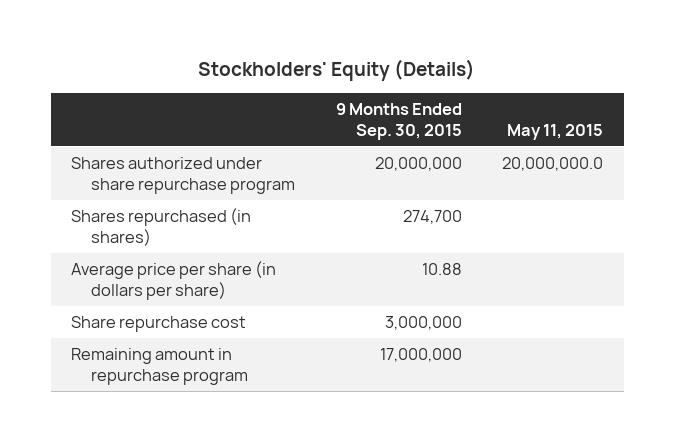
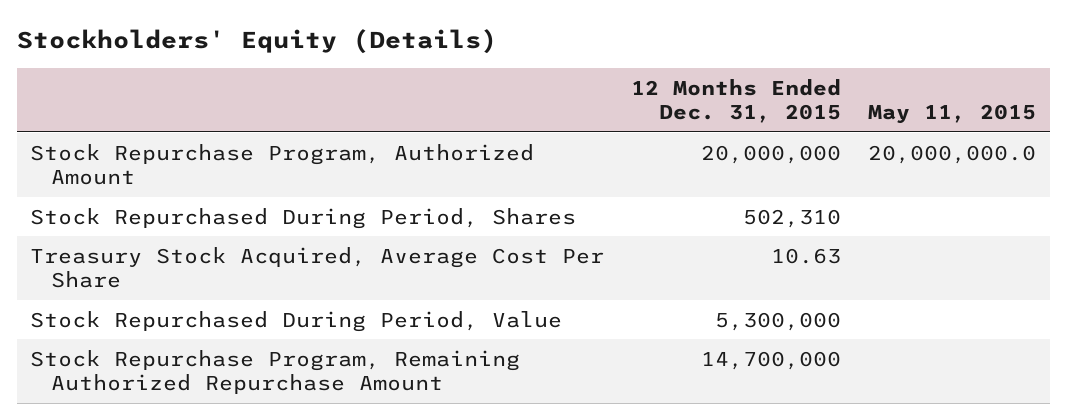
[335,102,462,140] 9 Months Ended Sep. 30, 2015 -> none
none -> [631,78,842,123] 12 Months Ended Dec. 31, 2015
[71,157,296,194] Shares authorized under share repurchase program -> [30,143,535,185] Stock Repurchase Program, Authorized Amount
[71,208,252,246] Shares repurchased (in shares) -> [30,207,577,229] Stock Repurchased During Period, Shares
[71,261,277,300] Average price per share (in dollars per share) -> [30,246,605,288] Treasury Stock Acquired, Average Cost Per Share
[71,316,247,333] Share repurchase cost -> [30,310,563,332] Stock Repurchased During Period, Value
[71,348,249,385] Remaining amount in repurchase program -> [30,349,521,394] Stock Repurchase Program, Remaining Authorized Repurchase Amount

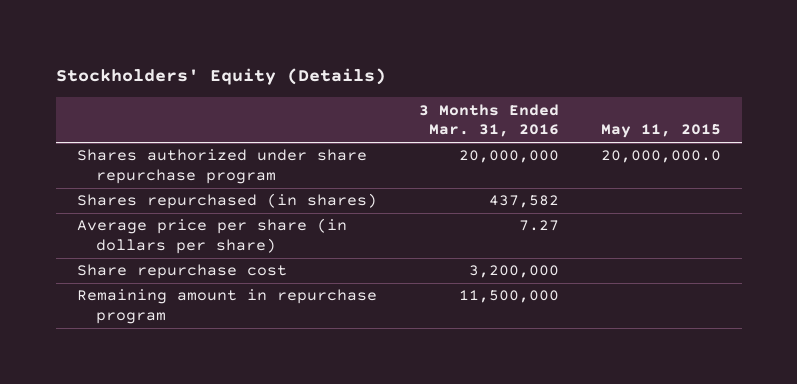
[631,78,842,123] 12 Months Ended Dec. 31, 2015 -> none
none -> [418,103,559,138] 3 Months Ended Mar. 31, 2016
[30,143,535,185] Stock Repurchase Program, Authorized Amount -> [76,149,367,184] Shares authorized under share repurchase program
[30,207,577,229] Stock Repurchased During Period, Shares -> [76,193,377,210] Shares repurchased (in shares)
[30,246,605,288] Treasury Stock Acquired, Average Cost Per Share -> [76,218,347,254] Average price per share (in dollars per share)
[30,310,563,332] Stock Repurchased During Period, Value -> [76,264,287,280] Share repurchase cost
[30,349,521,394] Stock Repurchase Program, Remaining Authorized Repurchase Amount -> [76,289,377,324] Remaining amount in repurchase program

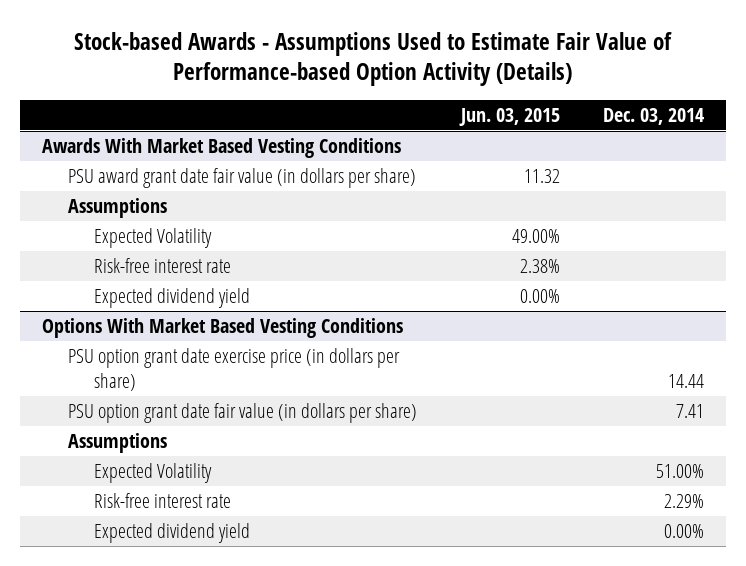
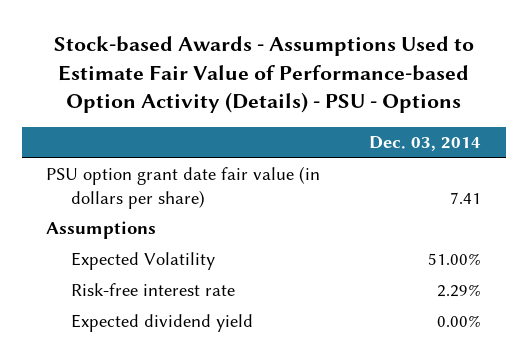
[74,32,673,87] Stock-based Awards - Assumptions Used to Estimate Fair Value of Performance-based Option Activity (Details) -> [53,35,474,114] Stock-based Awards - Assumptions Used to Estimate Fair Value of Performance-based Option Activity (Details) - PSU - Options
[458,107,560,126] Jun. 03, 2015 -> none
[41,138,401,159] Awards With Market Based Vesting Conditions -> none
[67,168,416,189] PSU award grant date fair value (in dollars per share) -> none
[67,198,167,219] Assumptions -> none
[94,228,213,249] Expected Volatility -> none
[94,258,232,274] Risk-free interest rate -> none
[94,288,251,309] Expected dividend yield -> none
[41,318,403,339] Options With Market Based Vesting Conditions -> none
[67,348,400,391] PSU option grant date exercise price (in dollars per share) -> none

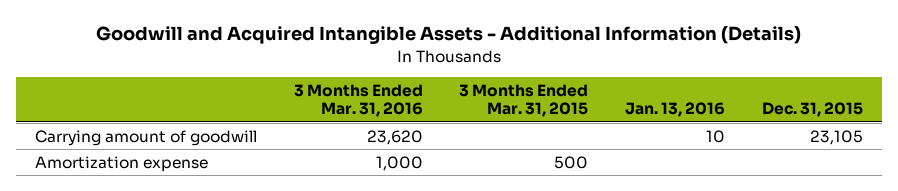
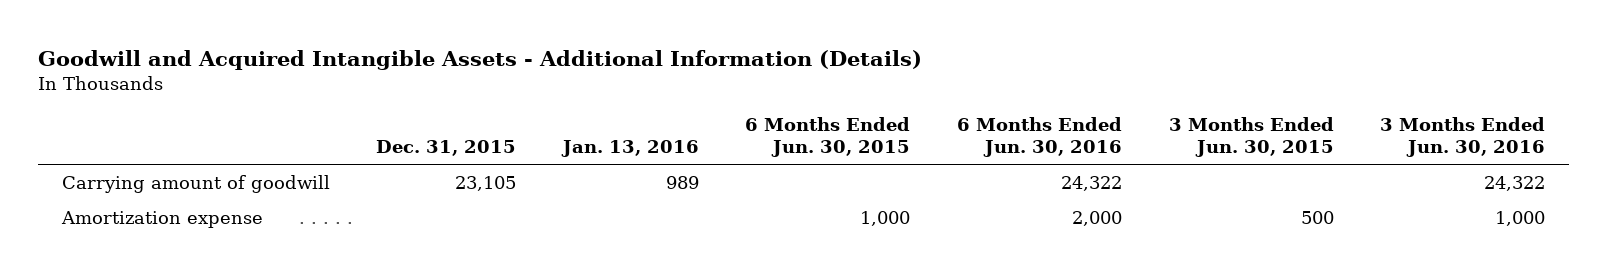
[293,83,423,118] 3 Months Ended Mar. 31, 2016 -> none
[459,83,589,118] 3 Months Ended Mar. 31, 2015 -> none
none -> [745,117,911,158] 6 Months Ended Jun. 30, 2015
none -> [957,117,1123,158] 6 Months Ended Jun. 30, 2016
none -> [1168,117,1334,158] 3 Months Ended Jun. 30, 2015
none -> [1380,117,1546,158] 3 Months Ended Jun. 30, 2016
[706,129,726,143] 10 -> [665,175,699,189] 989

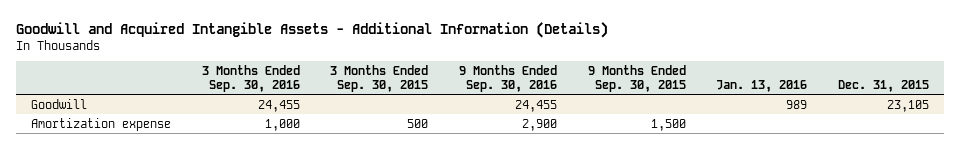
[745,117,911,158] 6 Months Ended Jun. 30, 2015 -> none
[957,117,1123,158] 6 Months Ended Jun. 30, 2016 -> none
[1168,117,1334,158] 3 Months Ended Jun. 30, 2015 -> none
[1380,117,1546,158] 3 Months Ended Jun. 30, 2016 -> none
none -> [201,65,300,92] 3 Months Ended Sep. 30, 2016
none -> [330,65,429,92] 3 Months Ended Sep. 30, 2015
none -> [458,65,557,92] 9 Months Ended Sep. 30, 2016
none -> [587,65,686,92] 9 Months Ended Sep. 30, 2015
[61,174,330,193] Carrying amount of goodwill -> [30,98,87,109] Goodwill

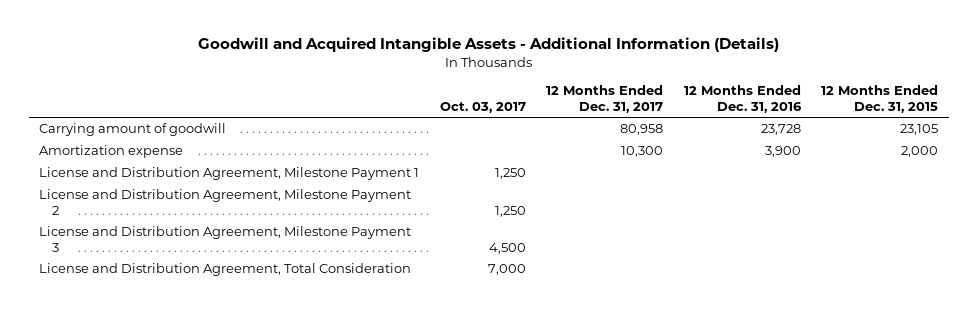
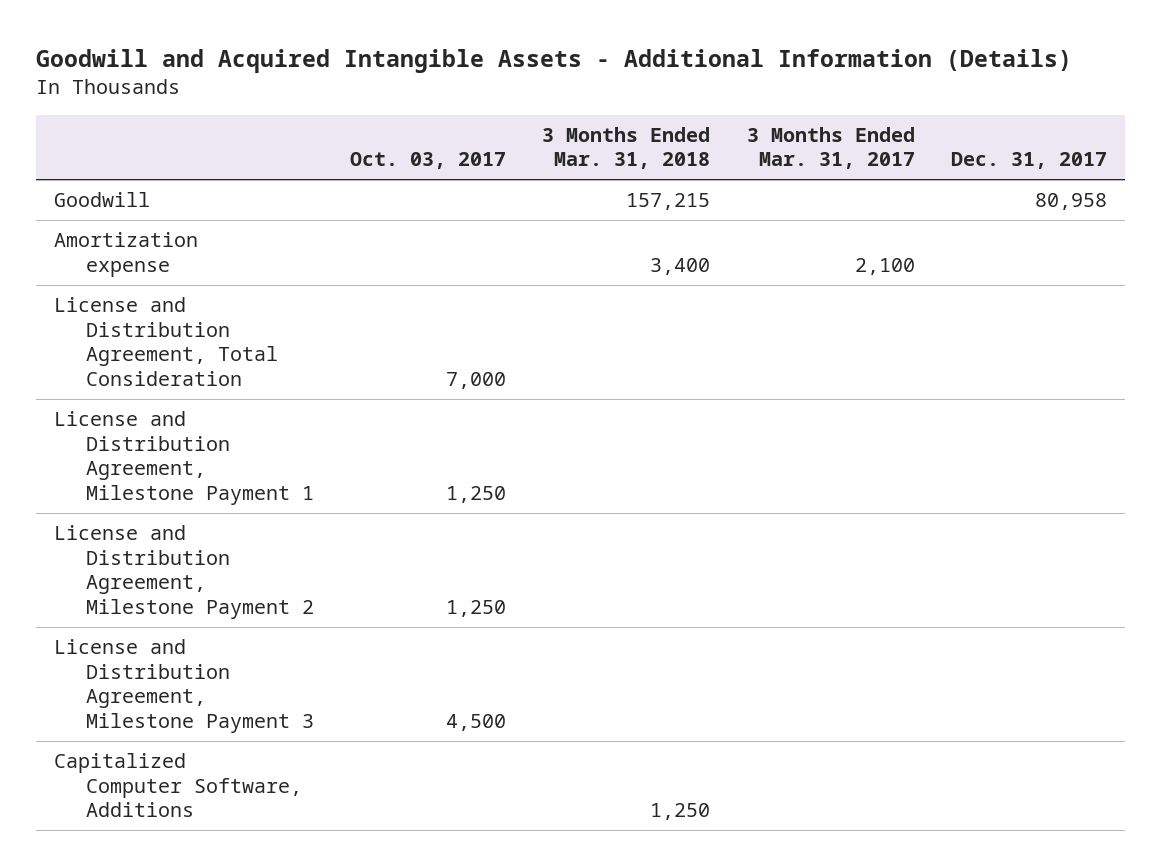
[546,85,664,113] 12 Months Ended Dec. 31, 2017 -> none
[683,85,802,113] 12 Months Ended Dec. 31, 2016 -> none
[821,85,939,113] 12 Months Ended Dec. 31, 2015 -> none
none -> [542,126,711,170] 3 Months Ended Mar. 31, 2018
none -> [746,126,915,170] 3 Months Ended Mar. 31, 2017
none -> [950,152,1107,170] Dec. 31, 2017
[39,123,227,137] Carrying amount of goodwill -> [54,192,151,208] Goodwill
[39,263,412,277] License and Distribution Agreement, Total Consideration -> [54,297,279,386] License and Distribution Agreement, Total Consideration
none -> [54,753,303,818] Capitalized Computer Software, Additions

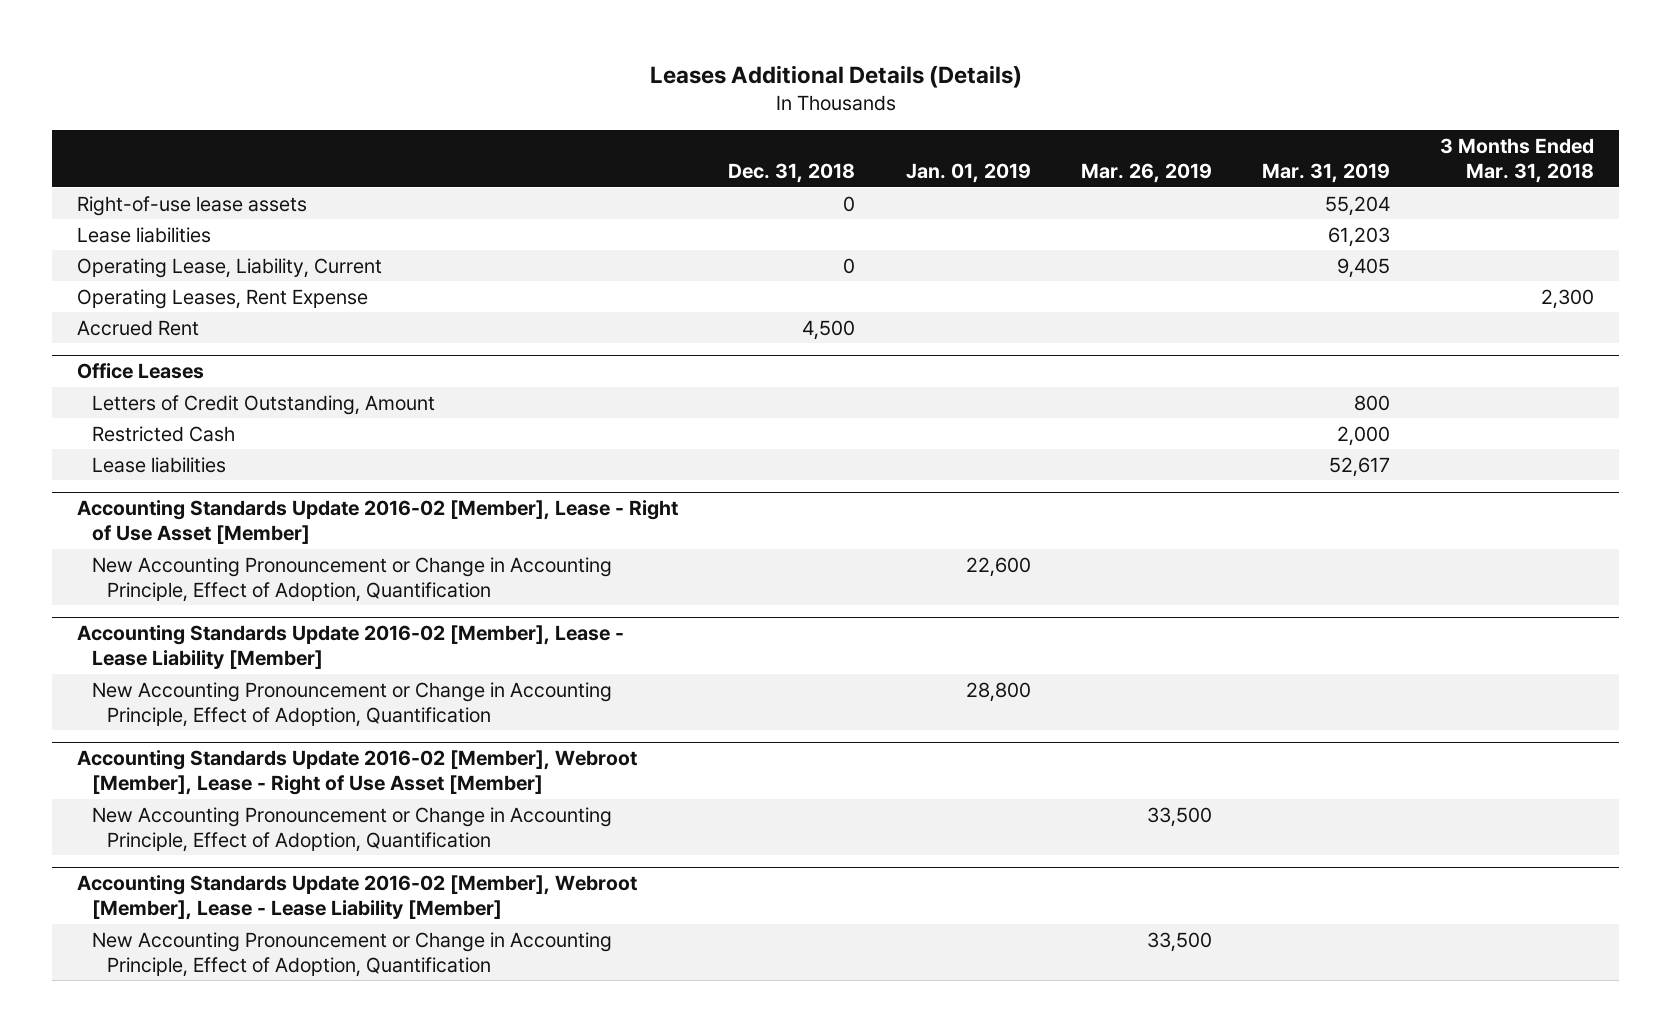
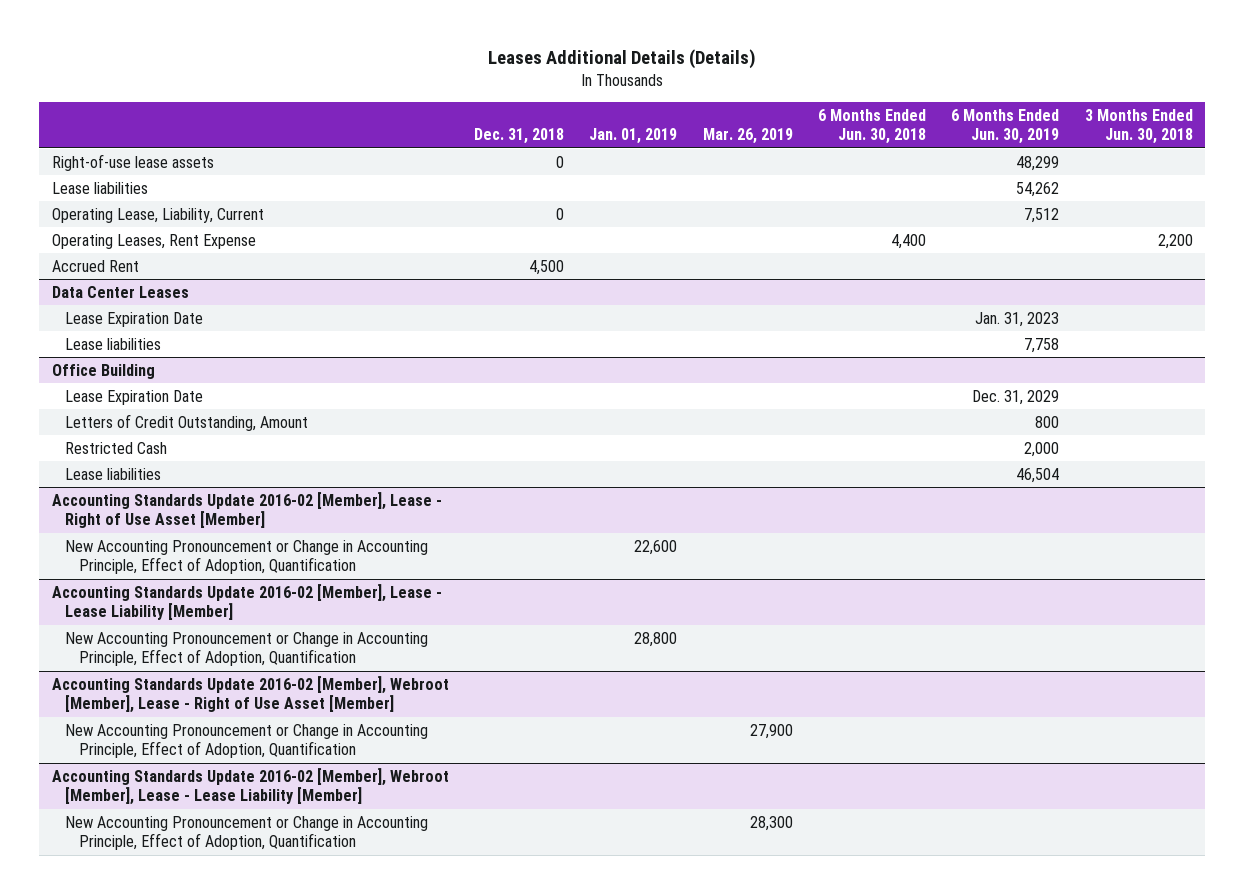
[1262,163,1391,184] Mar. 31, 2019 -> none
[1440,138,1595,184] 3 Months Ended Mar. 31, 2018 -> none
none -> [818,108,927,145] 6 Months Ended Jun. 30, 2018
none -> [951,108,1060,145] 6 Months Ended Jun. 30, 2019
none -> [1084,108,1193,145] 3 Months Ended Jun. 30, 2018
[77,363,205,380] Office Leases -> none
[91,394,435,415] Letters of Credit Outstanding, Amount -> none
[91,425,235,442] Restricted Cash -> none
[91,456,226,473] Lease liabilities -> none
none -> [51,285,189,298] Data Center Leases
none -> [65,311,204,327] Lease Expiration Date
none -> [65,337,162,350] Lease liabilities
none -> [51,363,155,379] Office Building
none -> [65,389,204,405] Lease Expiration Date
none -> [65,413,309,431] Letters of Credit Outstanding, Amount
none -> [65,441,168,454] Restricted Cash
none -> [65,467,162,480] Lease liabilities
[1146,806,1212,827] 33,500 -> [749,723,793,739] 27,900
[1146,931,1212,952] 33,500 -> [749,815,793,831] 28,300

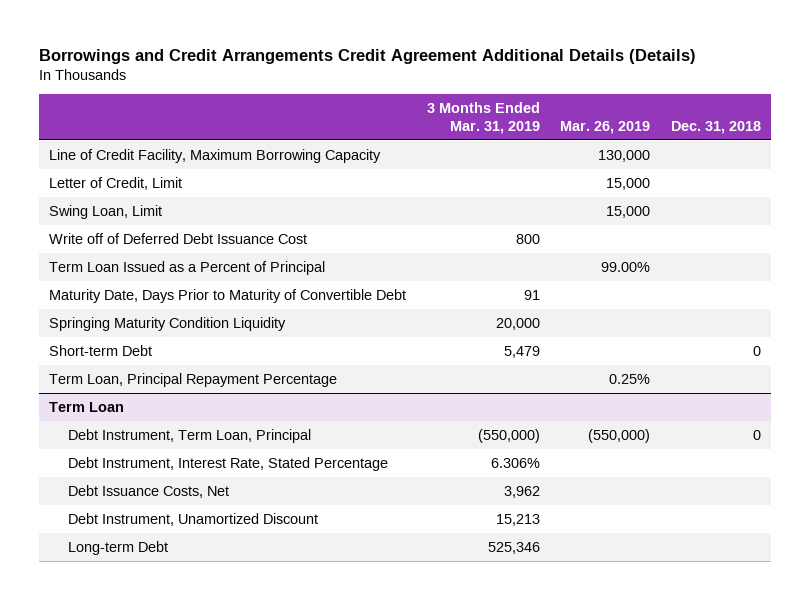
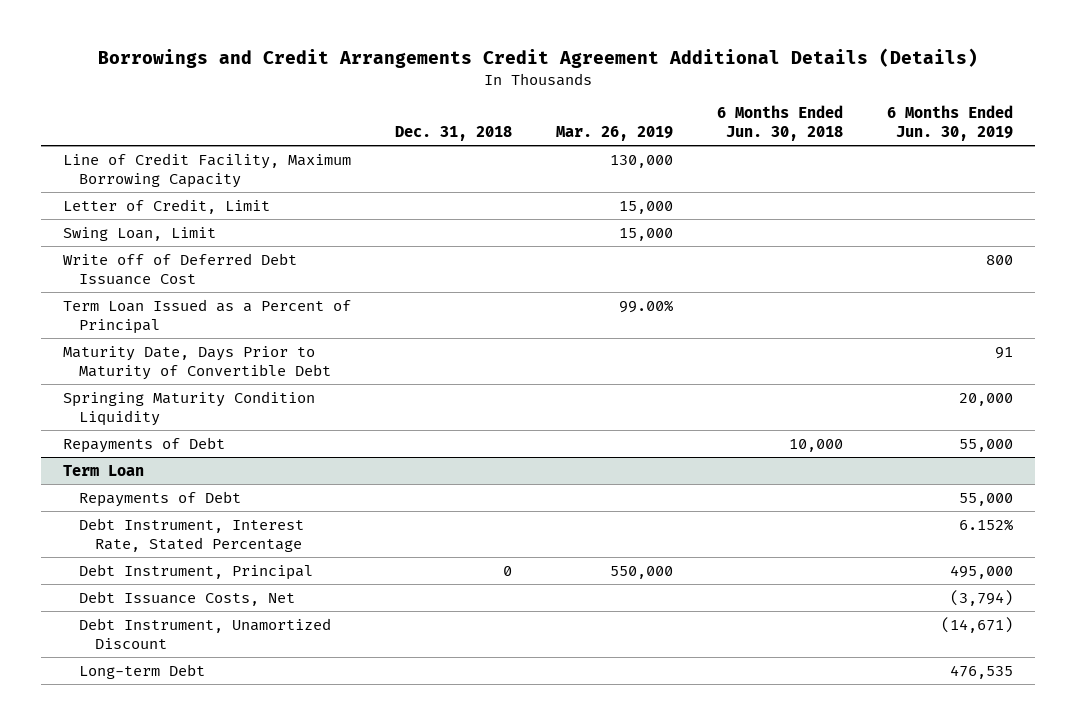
[426,102,540,134] 3 Months Ended Mar. 31, 2019 -> none
none -> [717,105,844,142] 6 Months Ended Jun. 30, 2018
none -> [887,105,1014,142] 6 Months Ended Jun. 30, 2019
[48,344,152,356] Short-term Debt -> none
[48,372,337,387] Term Loan, Principal Repayment Percentage -> none
none -> [63,436,226,453] Repayments of Debt
[68,428,312,443] Debt Instrument, Term Loan, Principal -> none
none -> [78,490,241,507] Repayments of Debt
none -> [78,563,313,580] Debt Instrument, Principal

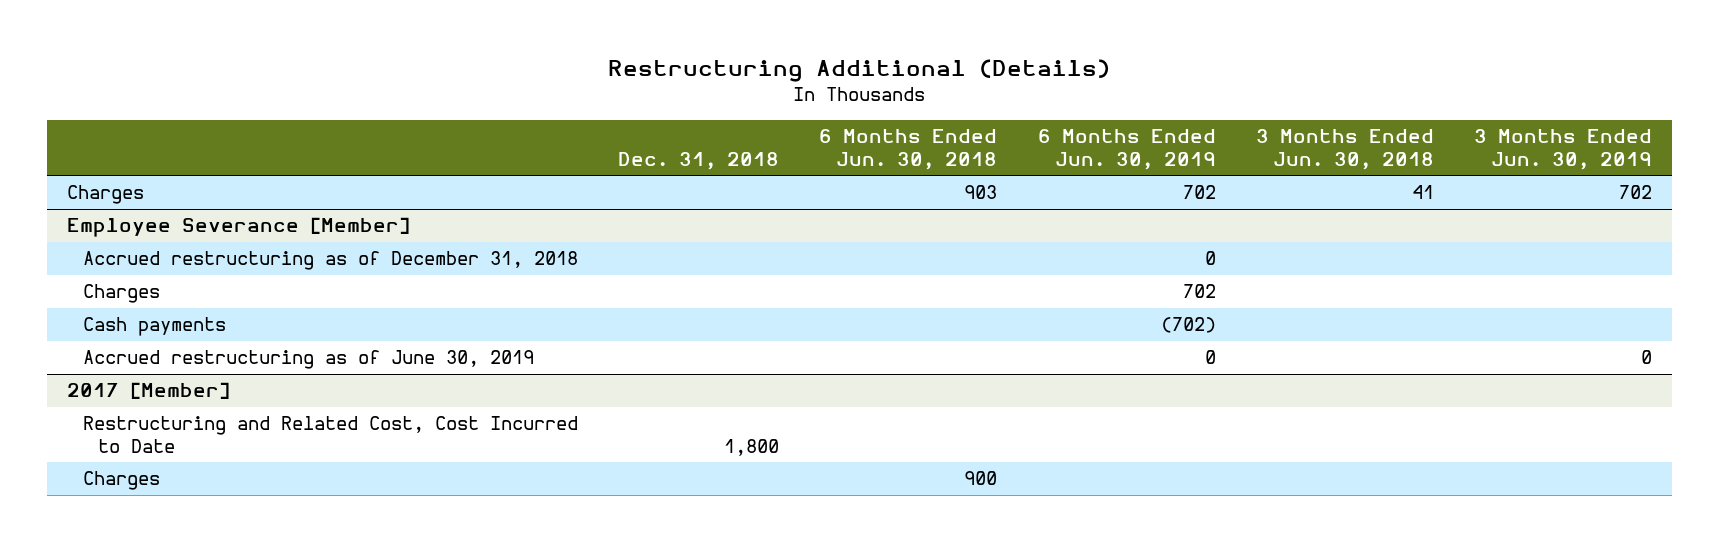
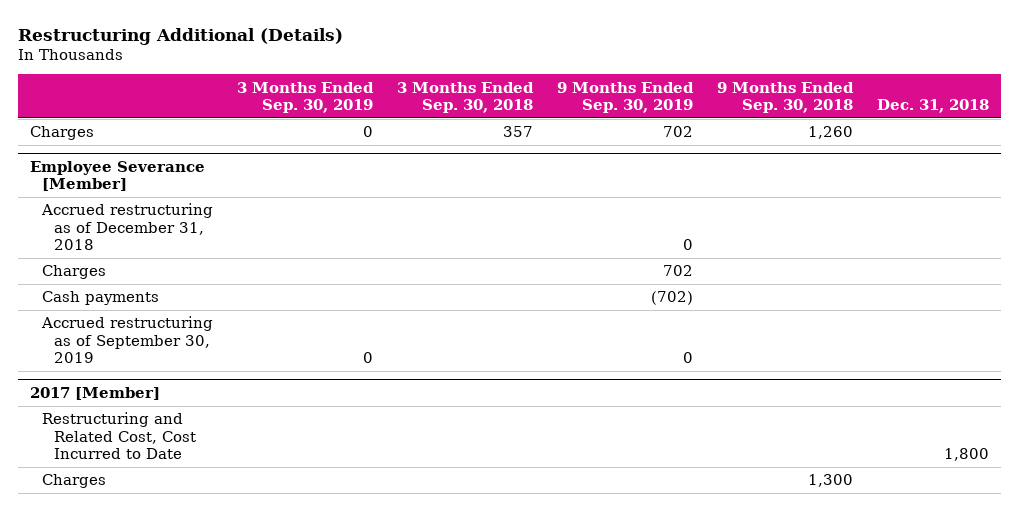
[819,129,998,170] 6 Months Ended Jun. 30, 2018 -> none
[1037,129,1216,170] 6 Months Ended Jun. 30, 2019 -> none
[1255,129,1434,170] 3 Months Ended Jun. 30, 2018 -> none
[1474,129,1653,170] 3 Months Ended Jun. 30, 2019 -> none
none -> [237,81,375,113] 3 Months Ended Sep. 30, 2019
none -> [397,81,535,113] 3 Months Ended Sep. 30, 2018
none -> [557,81,695,113] 9 Months Ended Sep. 30, 2019
none -> [717,81,855,113] 9 Months Ended Sep. 30, 2018
[82,350,534,370] Accrued restructuring as of June 30, 2019 -> [40,316,213,363] Accrued restructuring as of September 30, 2019

